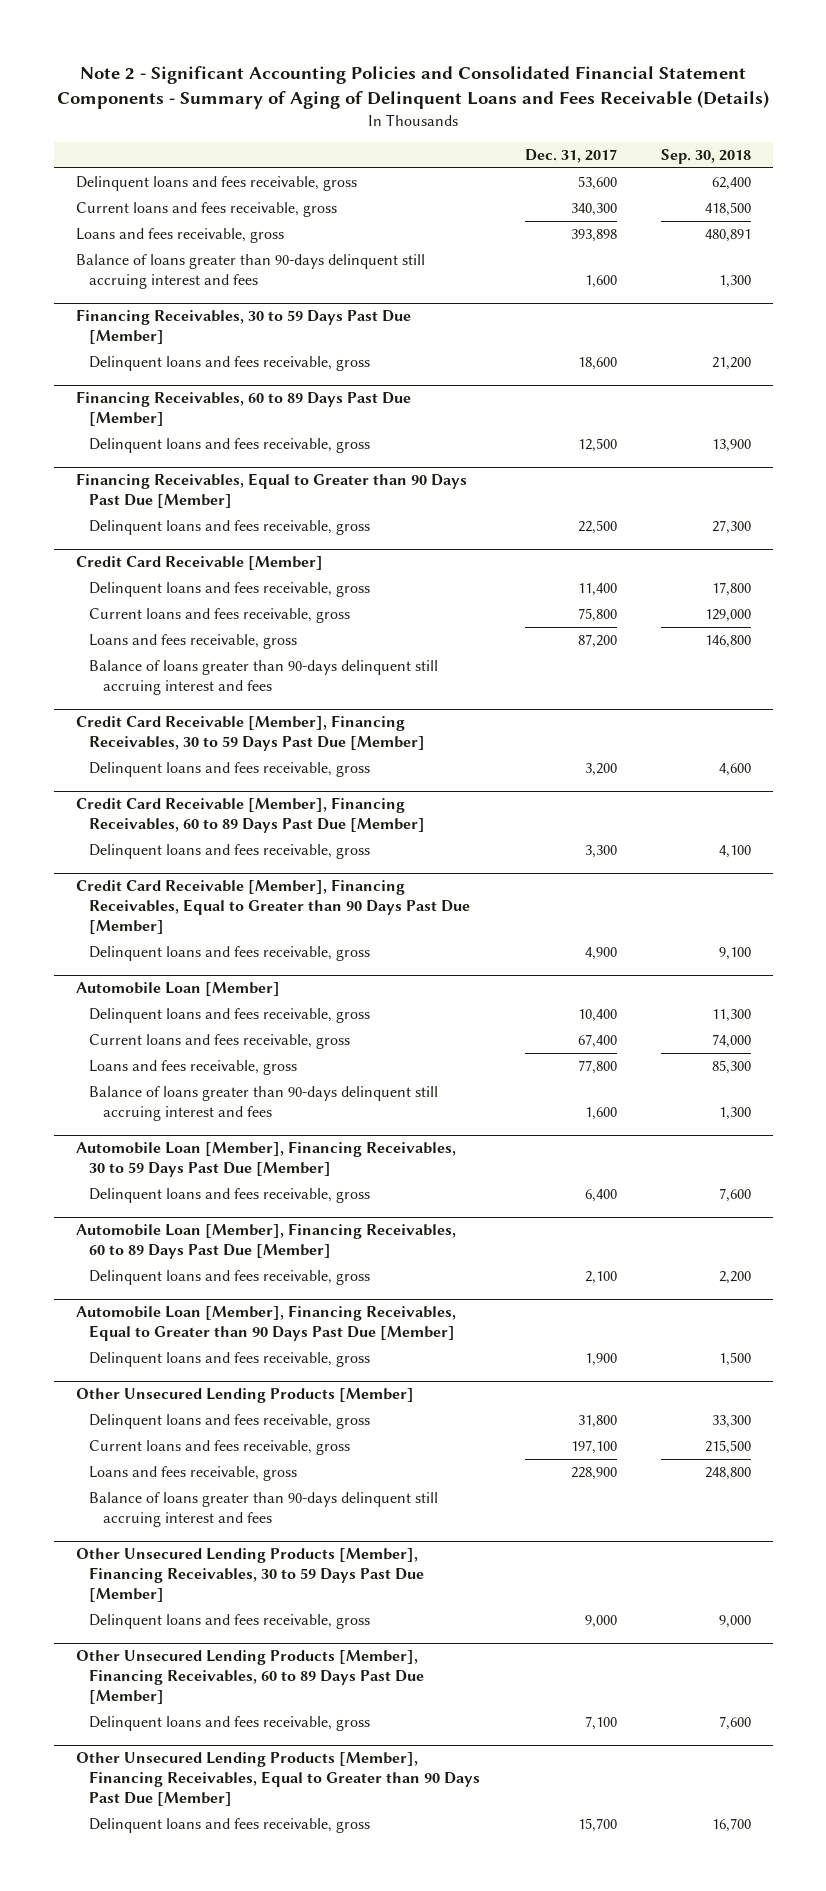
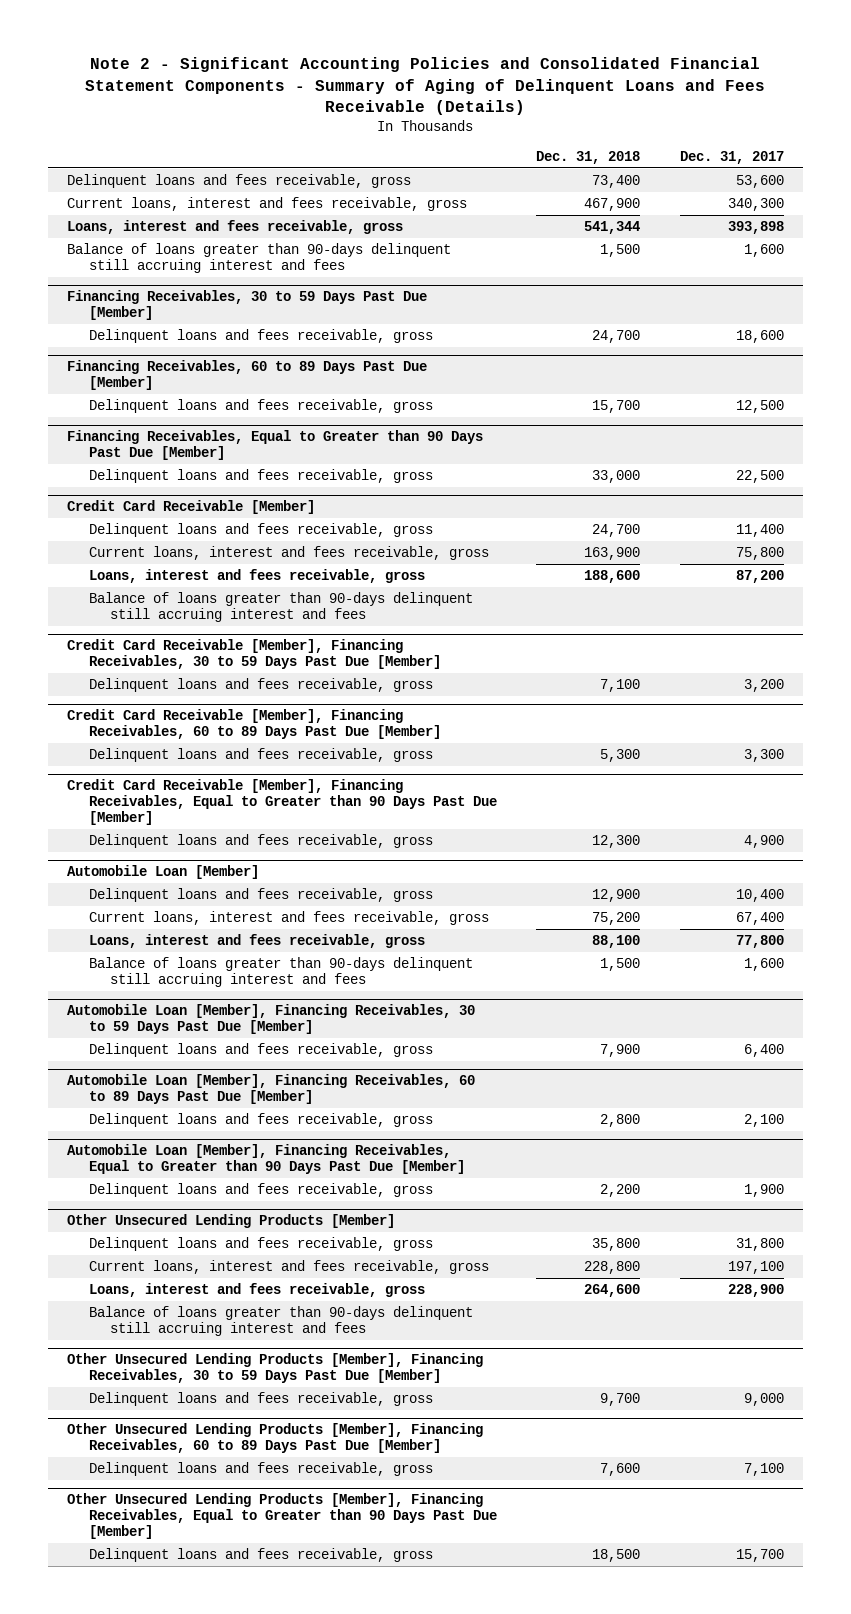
[660,149,751,165] Sep. 30, 2018 -> none
none -> [536,150,641,164] Dec. 31, 2018
[75,202,337,218] Current loans and fees receivable, gross -> [67,196,468,211] Current loans, interest and fees receivable, gross
[75,228,284,244] Loans and fees receivable, gross -> [67,219,404,234] Loans, interest and fees receivable, gross
[89,608,351,624] Current loans and fees receivable, gross -> [88,545,489,560] Current loans, interest and fees receivable, gross
[89,634,298,650] Loans and fees receivable, gross -> [88,568,425,583] Loans, interest and fees receivable, gross
[89,1034,351,1050] Current loans and fees receivable, gross -> [88,910,489,925] Current loans, interest and fees receivable, gross
[89,1060,298,1076] Loans and fees receivable, gross -> [88,933,425,948] Loans, interest and fees receivable, gross
[89,1440,351,1456] Current loans and fees receivable, gross -> [88,1259,489,1274] Current loans, interest and fees receivable, gross
[89,1466,298,1482] Loans and fees receivable, gross -> [88,1282,425,1297] Loans, interest and fees receivable, gross

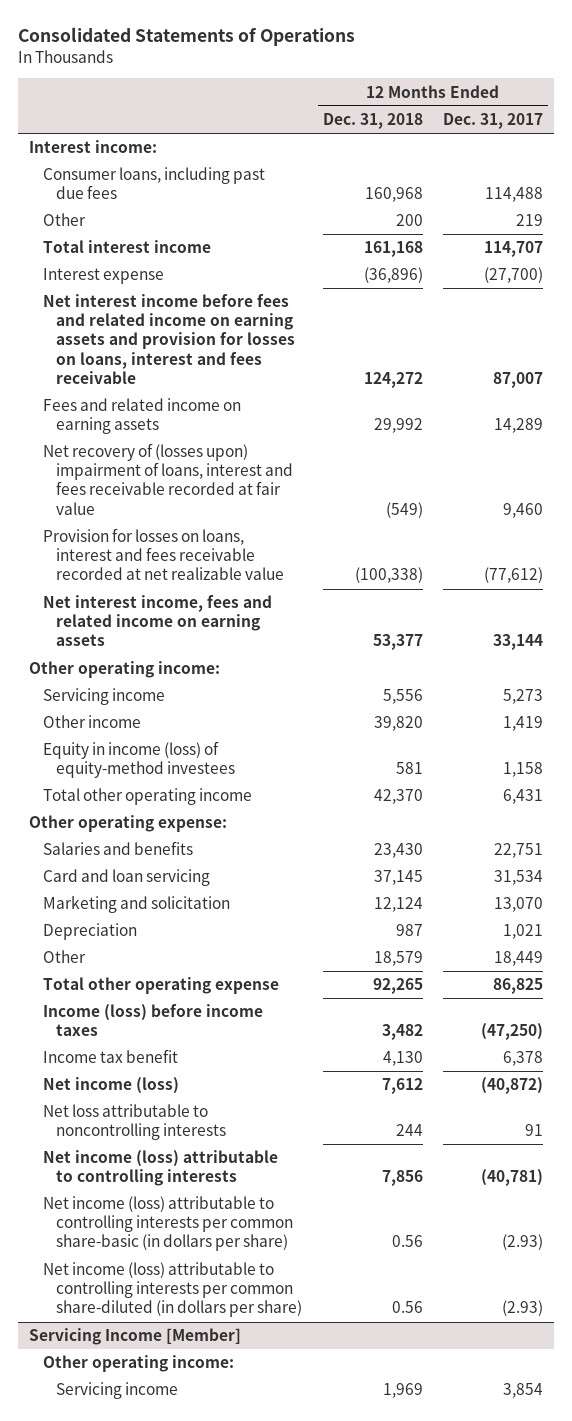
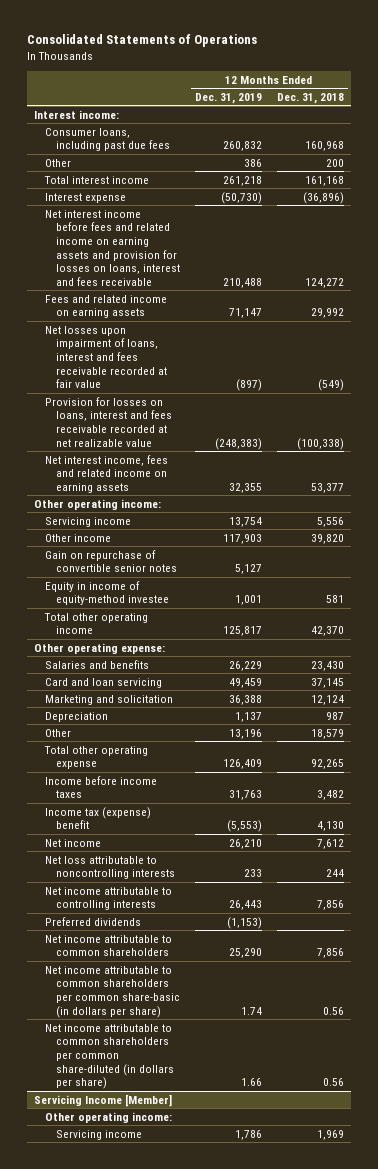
[443,113,544,130] Dec. 31, 2017 -> none
none -> [194,92,262,104] Dec. 31, 2019
[42,443,294,515] Net recovery of (losses upon) impairment of loans, interest and fees receivable recorded at fair value -> [45,325,167,389] Net losses upon impairment of loans, interest and fees receivable recorded at fair value
none -> [45,549,177,573] Gain on repurchase of convertible senior notes
[42,741,236,779] Equity in income (loss) of equity-method investees -> [45,580,169,606] Equity in income of equity-method investee
[42,1004,263,1037] Income (loss) before income taxes -> [45,775,158,799] Income before income taxes
[42,1049,178,1064] Income tax benefit -> [45,806,152,830] Income tax (expense) benefit
[42,1077,179,1095] Net income (loss) -> [45,838,102,847] Net income
[42,1150,278,1187] Net income (loss) attributable to controlling interests -> [45,886,173,911] Net income attributable to controlling interests
none -> [45,916,142,926] Preferred dividends
none -> [45,934,173,957] Net income attributable to common shareholders
[42,1196,294,1252] Net income (loss) attributable to controlling interests per common share-basic (in dollars per share) -> [45,965,180,1018] Net income attributable to common shareholders per common share-basic (in dollars per share)
[42,1262,303,1318] Net income (loss) attributable to controlling interests per common share-diluted (in dollars per share) -> [45,1023,174,1090] Net income attributable to common shareholders per common share-diluted (in dollars per share)

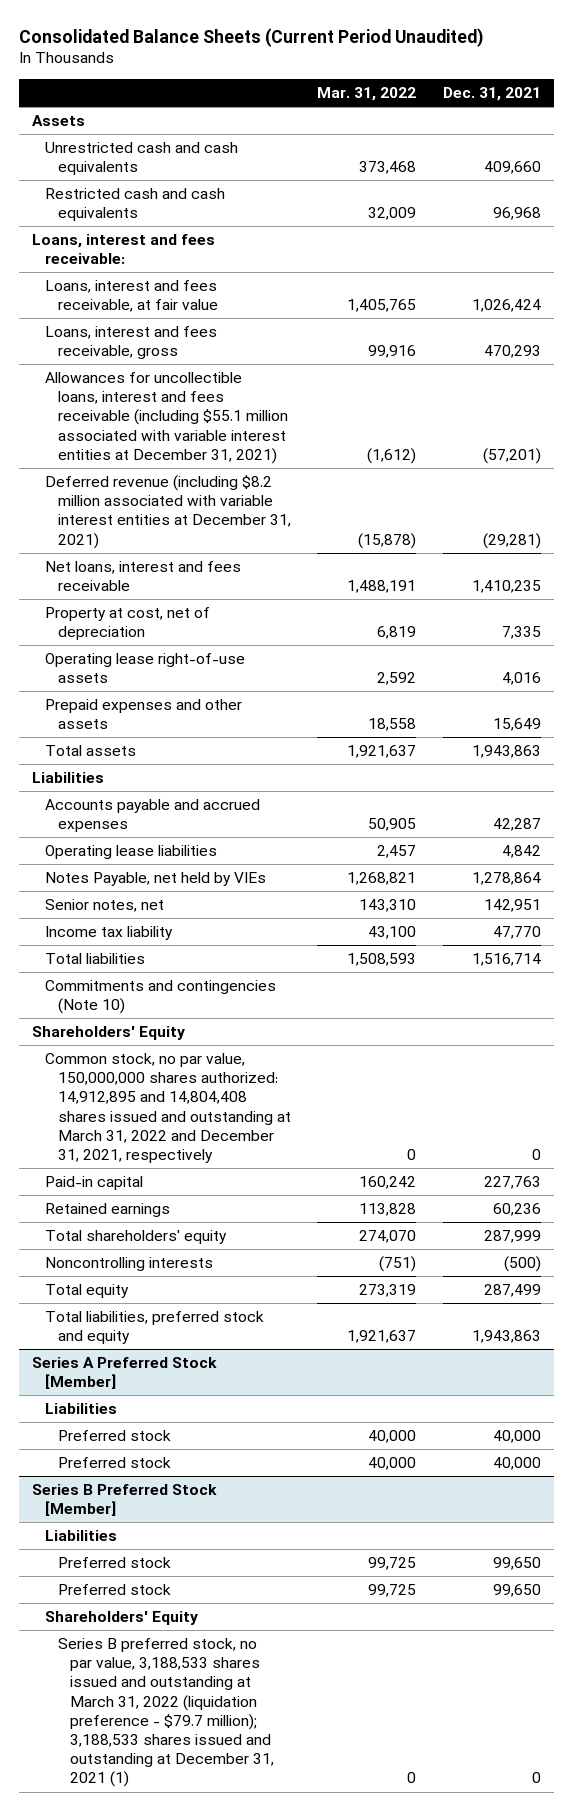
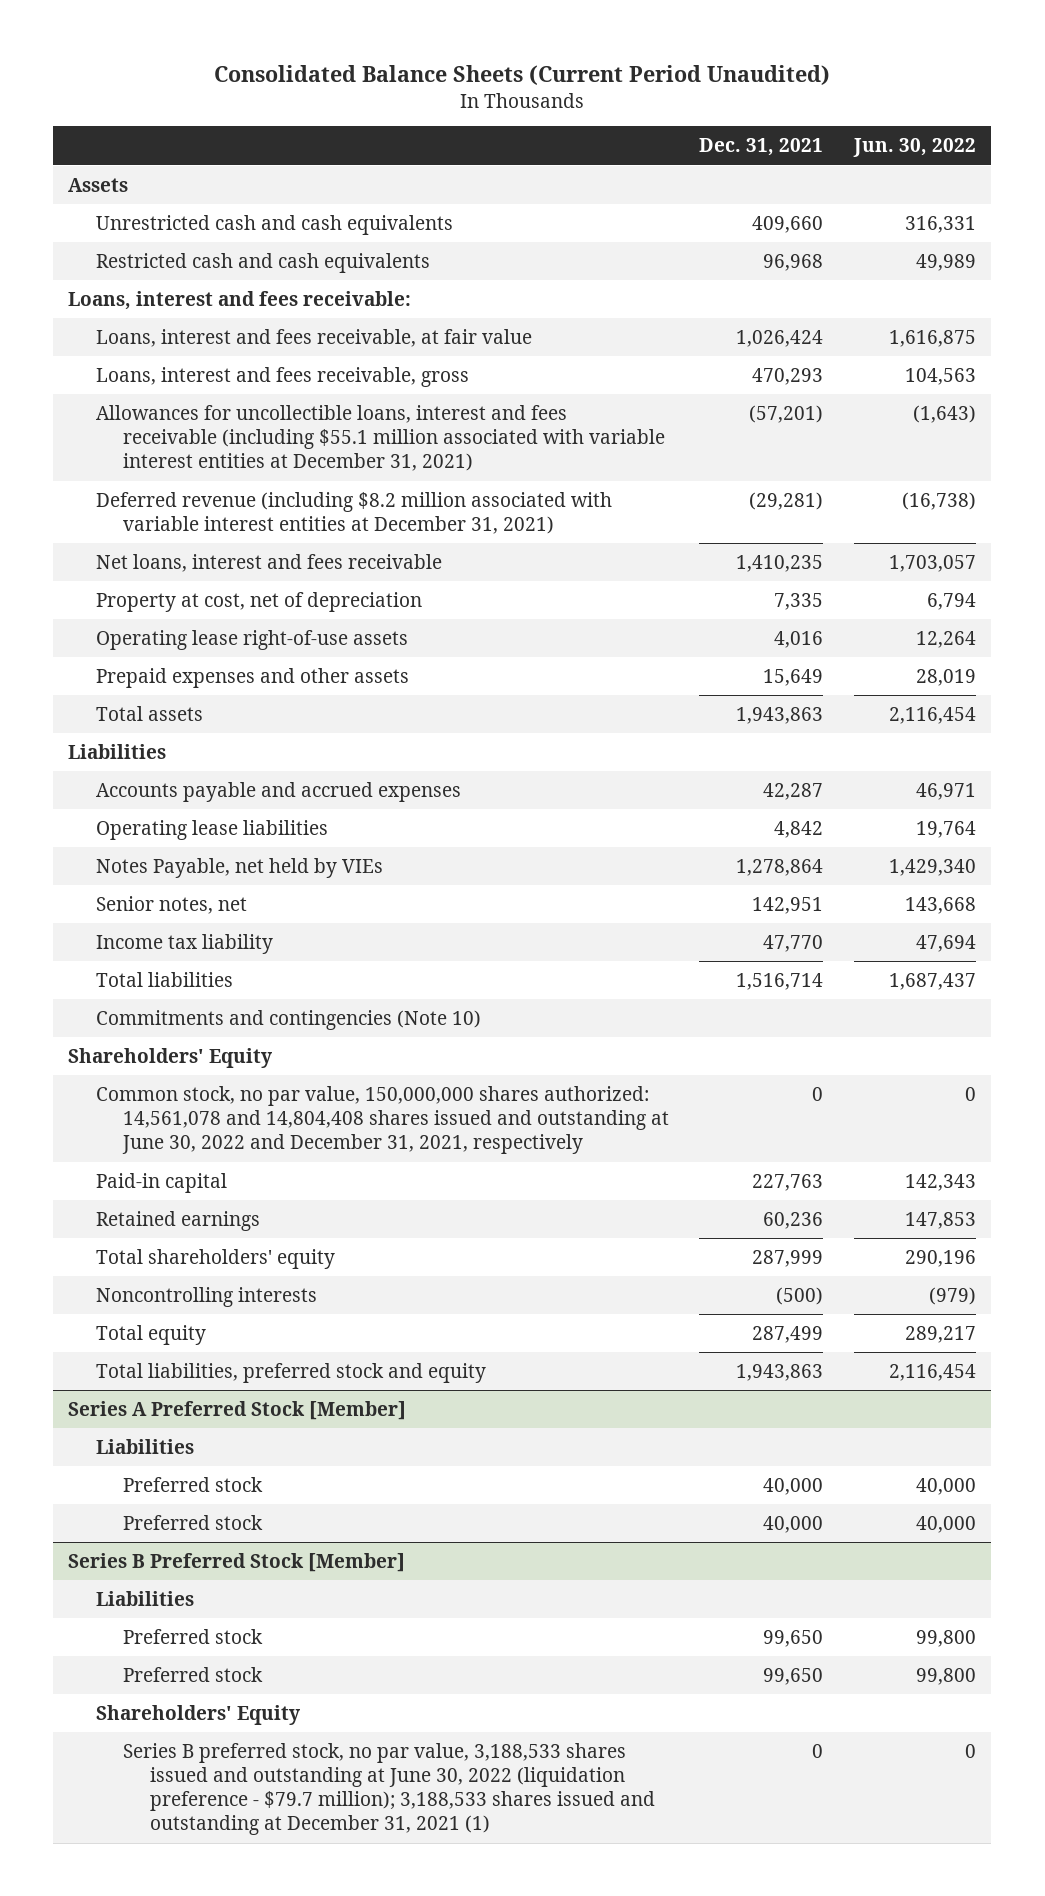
[317,86,417,101] Mar. 31, 2022 -> none
none -> [853,138,977,158] Jun. 30, 2022
[44,1053,291,1164] Common stock, no par value, 150,000,000 shares authorized: 14,912,895 and 14,804,408 shares issued and outstanding at March 31, 2022 and December 31, 2021, respectively -> [95,1085,669,1155] Common stock, no par value, 150,000,000 shares authorized: 14,561,078 and 14,804,408 shares issued and outstanding at June 30, 2022 and December 31, 2021, respectively
[57,1638,275,1788] Series B preferred stock, no par value, 3,188,533 shares issued and outstanding at March 31, 2022 (liquidation preference - $79.7 million); 3,188,533 shares issued and outstanding at December 31, 2021 (1) -> [122,1742,655,1836] Series B preferred stock, no par value, 3,188,533 shares issued and outstanding at June 30, 2022 (liquidation preference - $79.7 million); 3,188,533 shares issued and outstanding at December 31, 2021 (1)

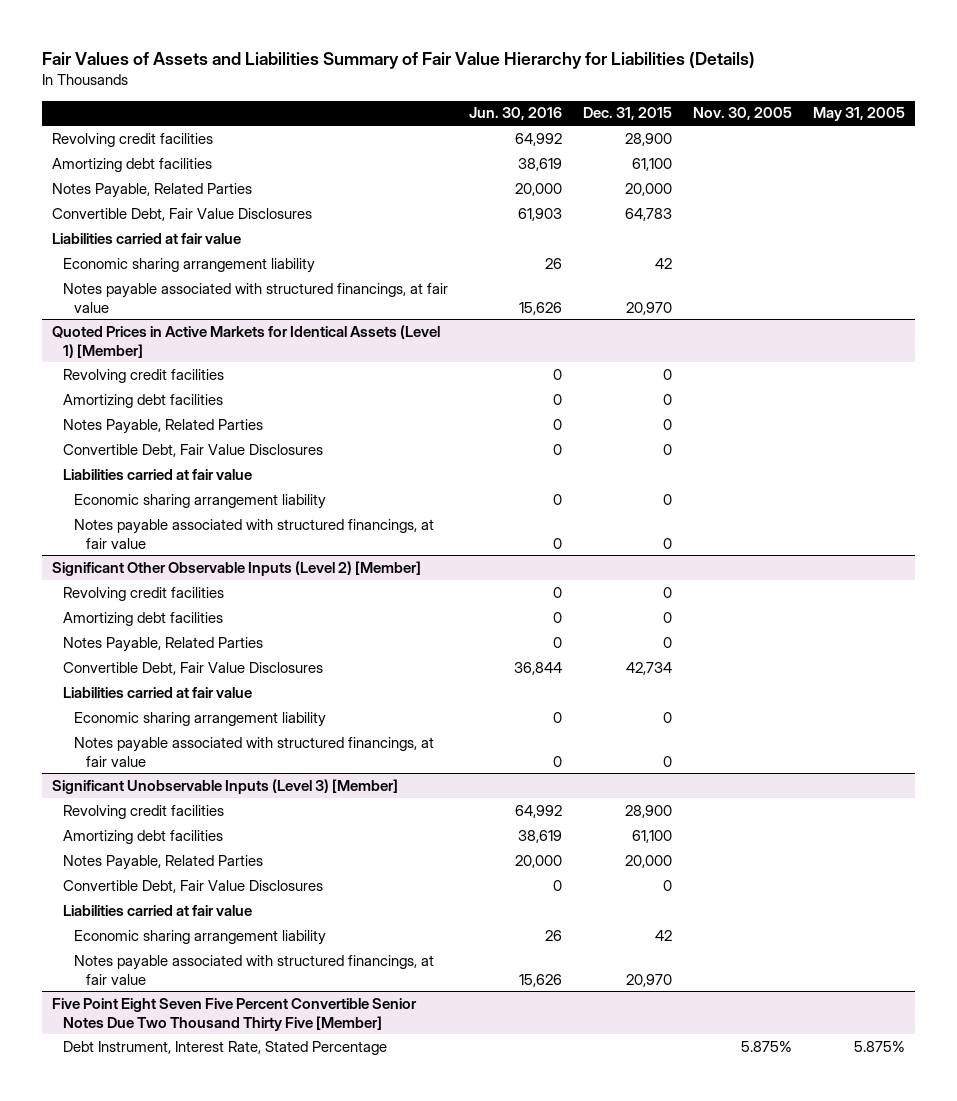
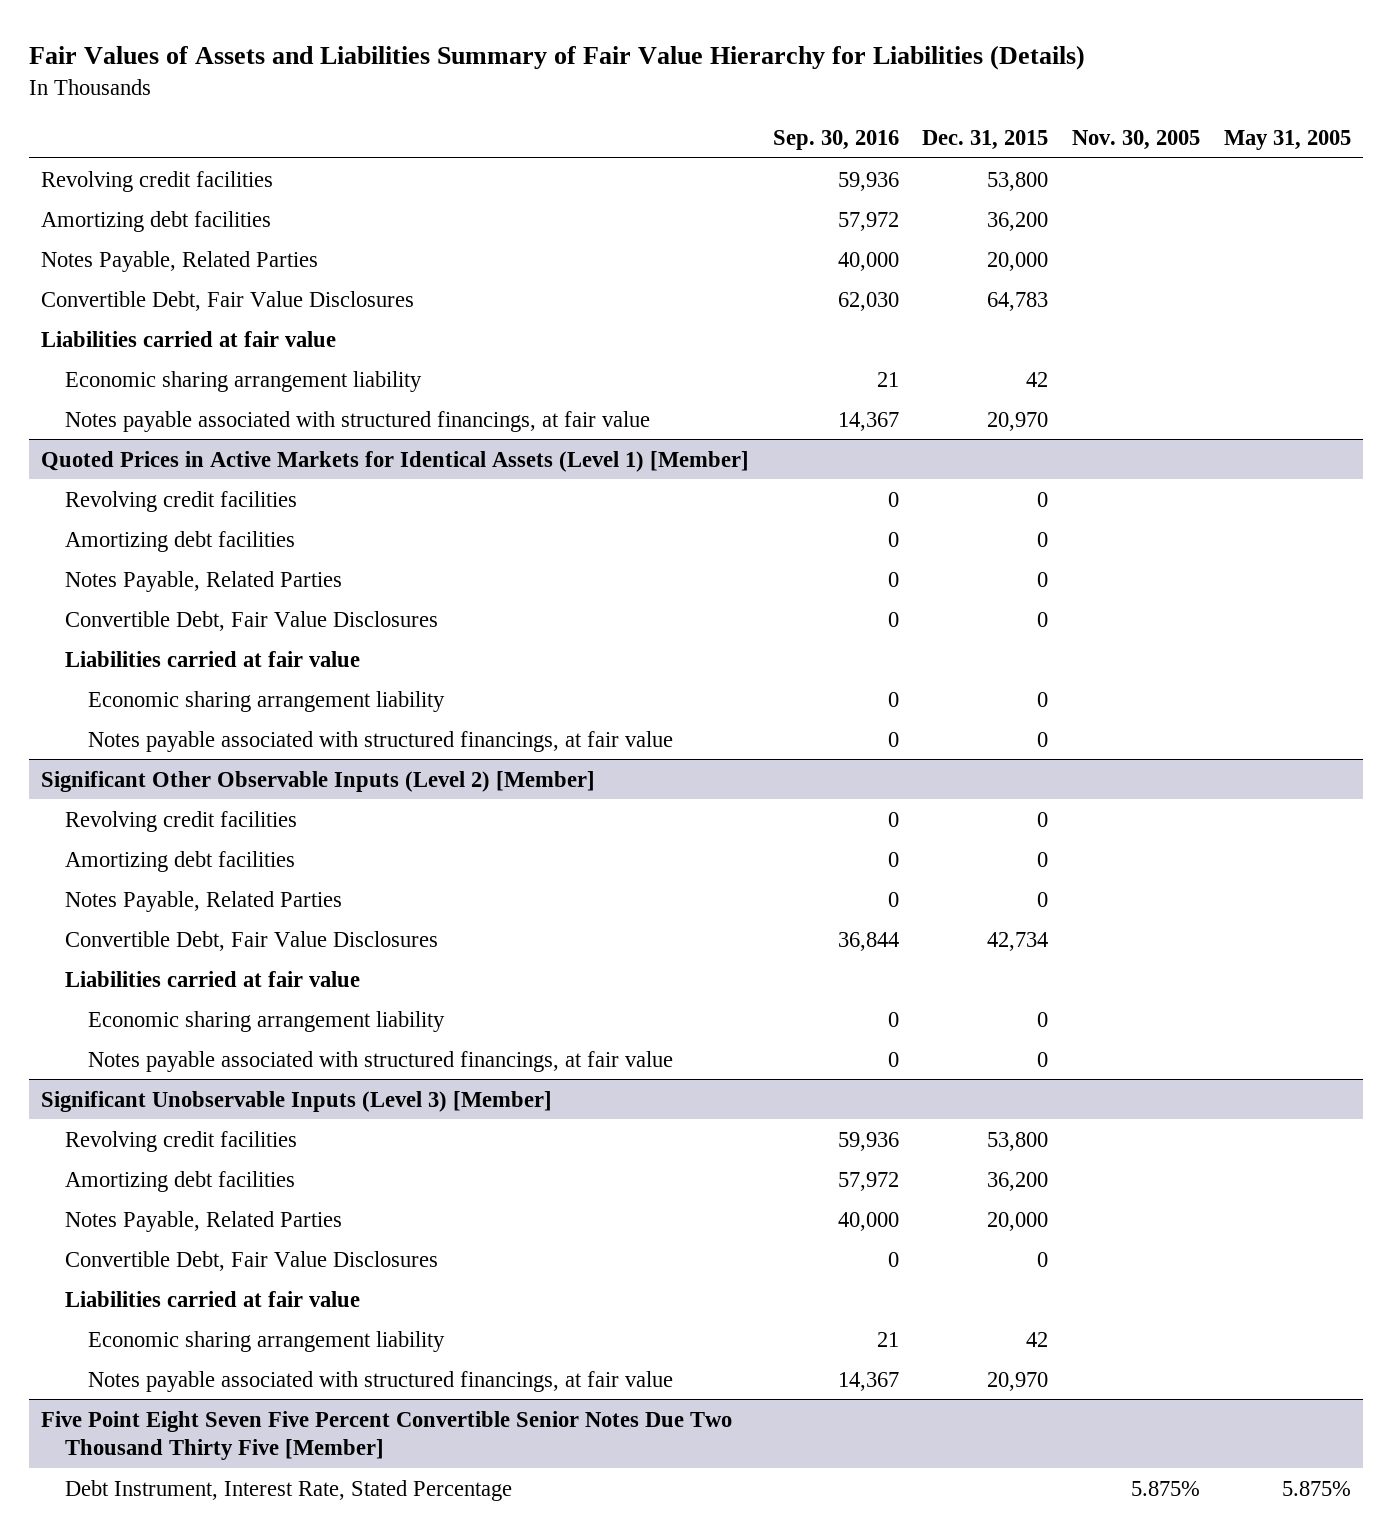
[469,107,563,121] Jun. 30, 2016 -> none
none -> [772,130,899,151] Sep. 30, 2016
[624,132,672,146] 28,900 -> [987,171,1049,191] 53,800
[631,157,672,171] 61,100 -> [987,211,1049,231] 36,200
[624,804,672,818] 28,900 -> [987,1131,1049,1151] 53,800
[631,829,672,843] 61,100 -> [987,1171,1049,1191] 36,200

